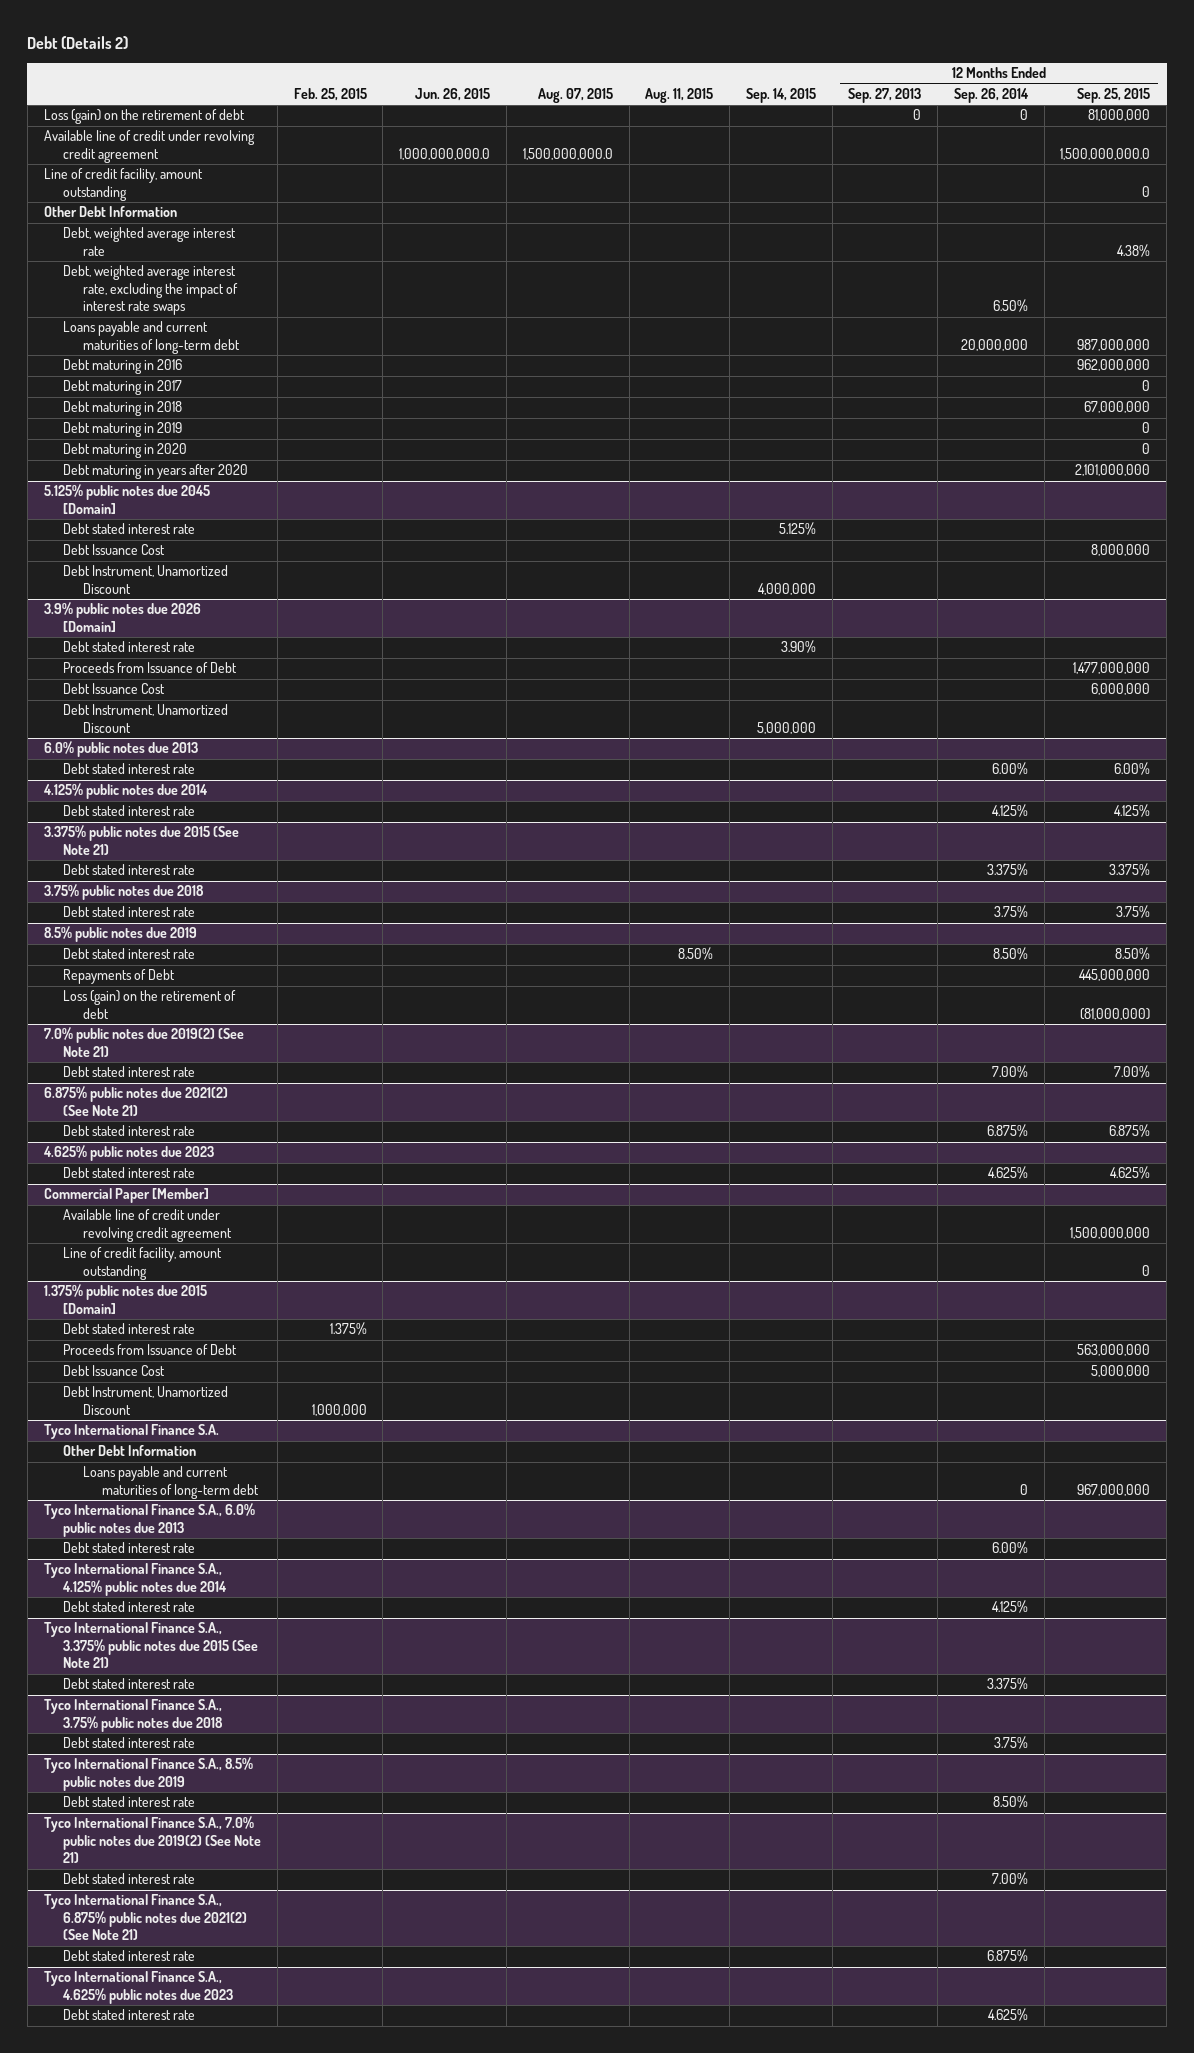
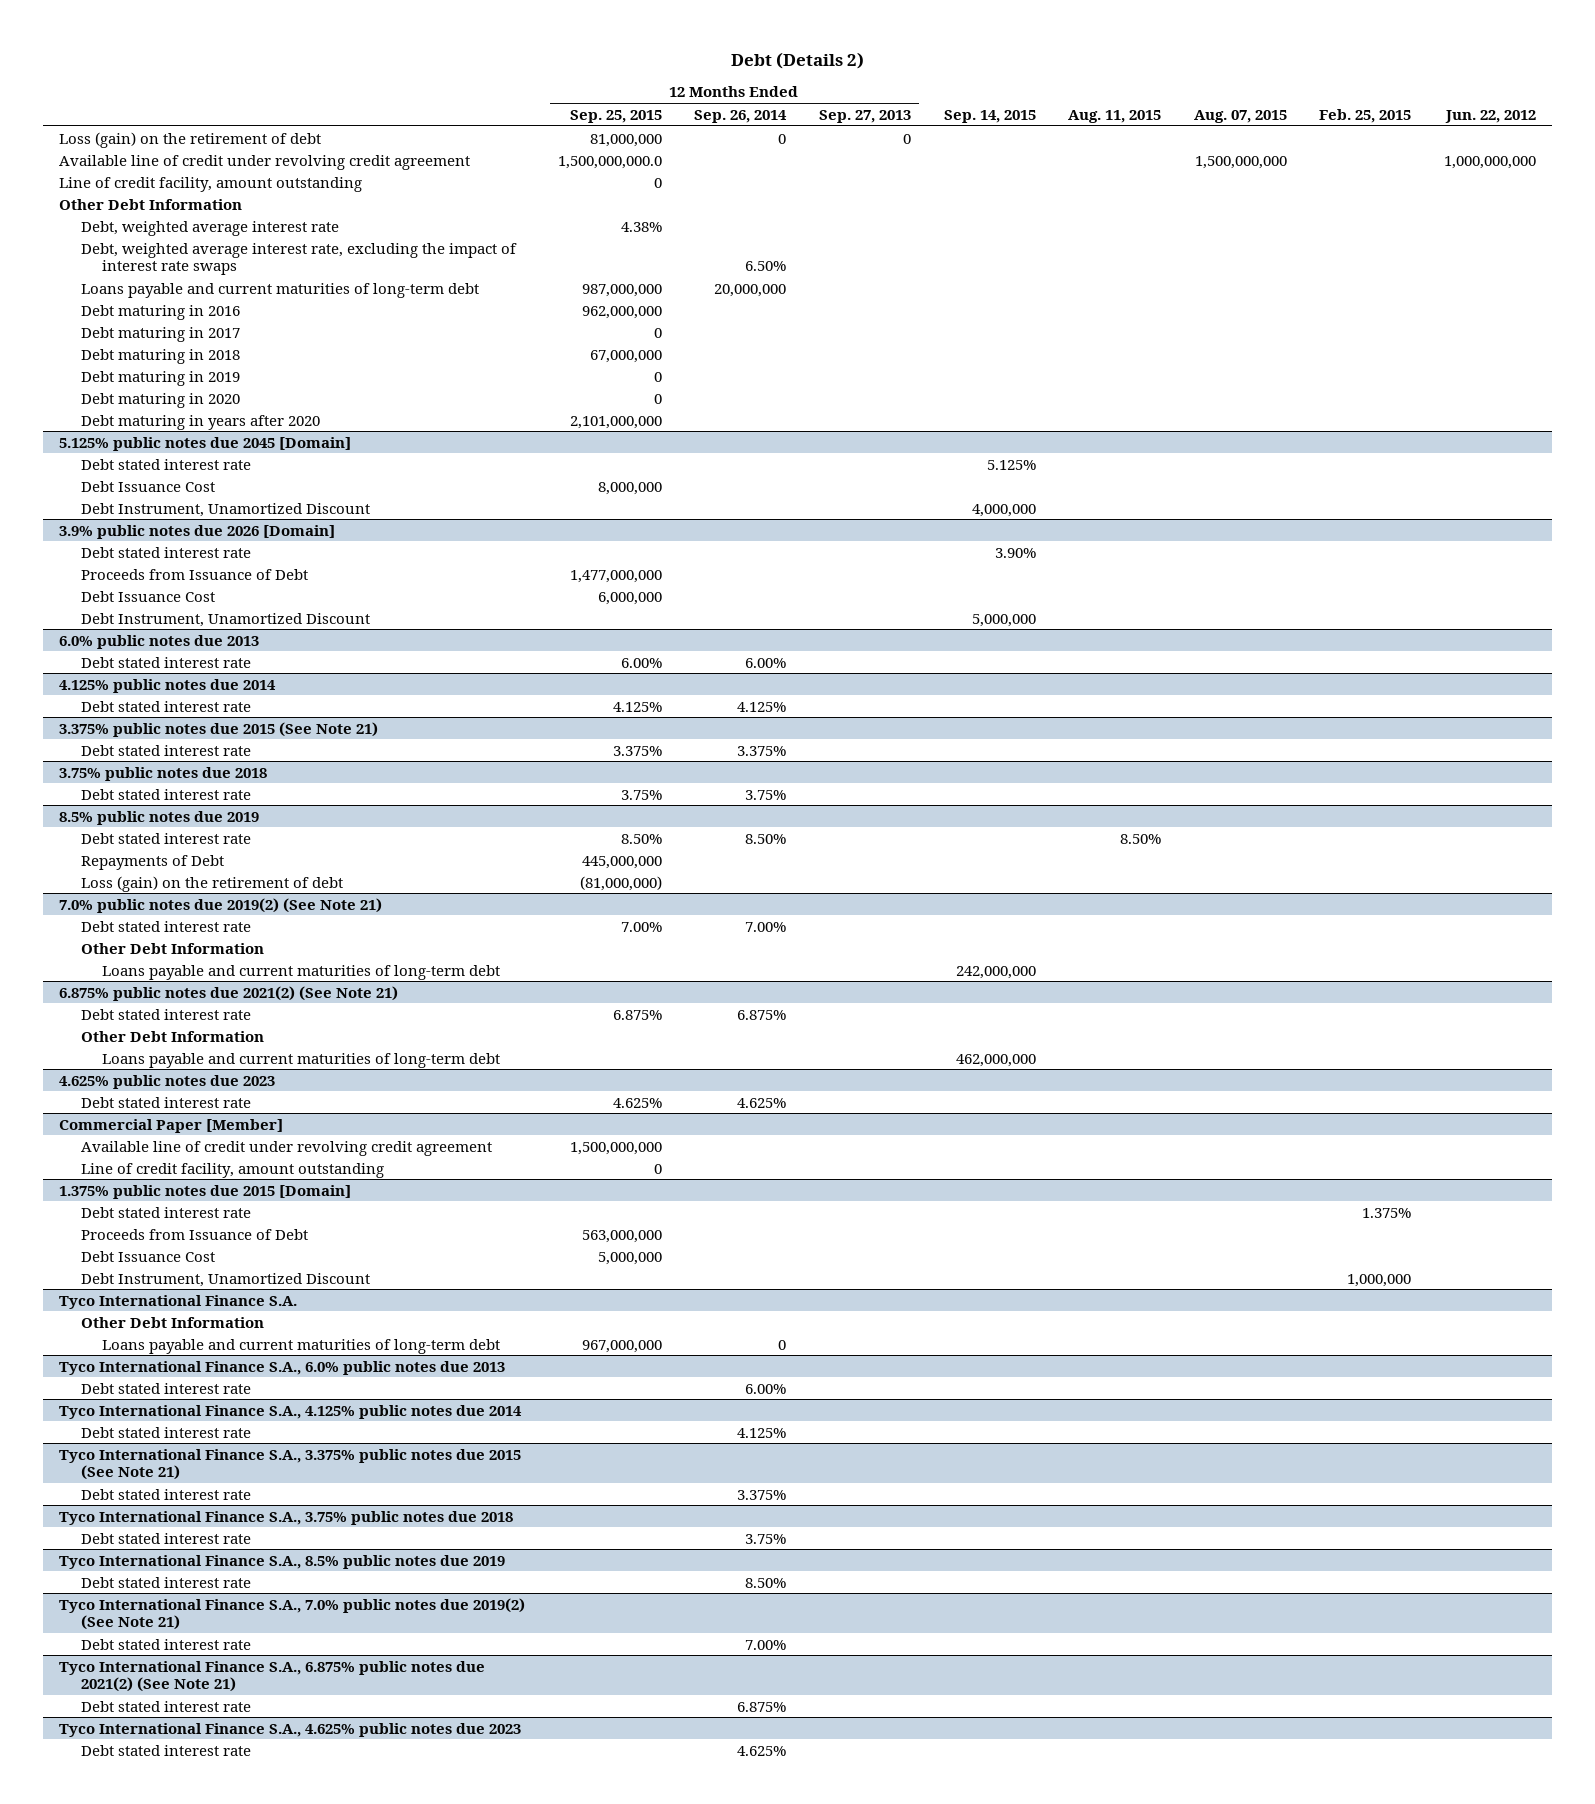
[415,88,491,102] Jun. 26, 2015 -> none
none -> [1444,109,1536,123] Jun. 22, 2012
[522,147,613,160] 1,500,000,000.0 -> [1194,155,1287,169] 1,500,000,000
none -> [80,942,264,954] Other Debt Information
none -> [102,964,501,980] Loans payable and current maturities of long-term debt
none -> [80,1030,264,1042] Other Debt Information
none -> [102,1052,501,1068] Loans payable and current maturities of long-term debt

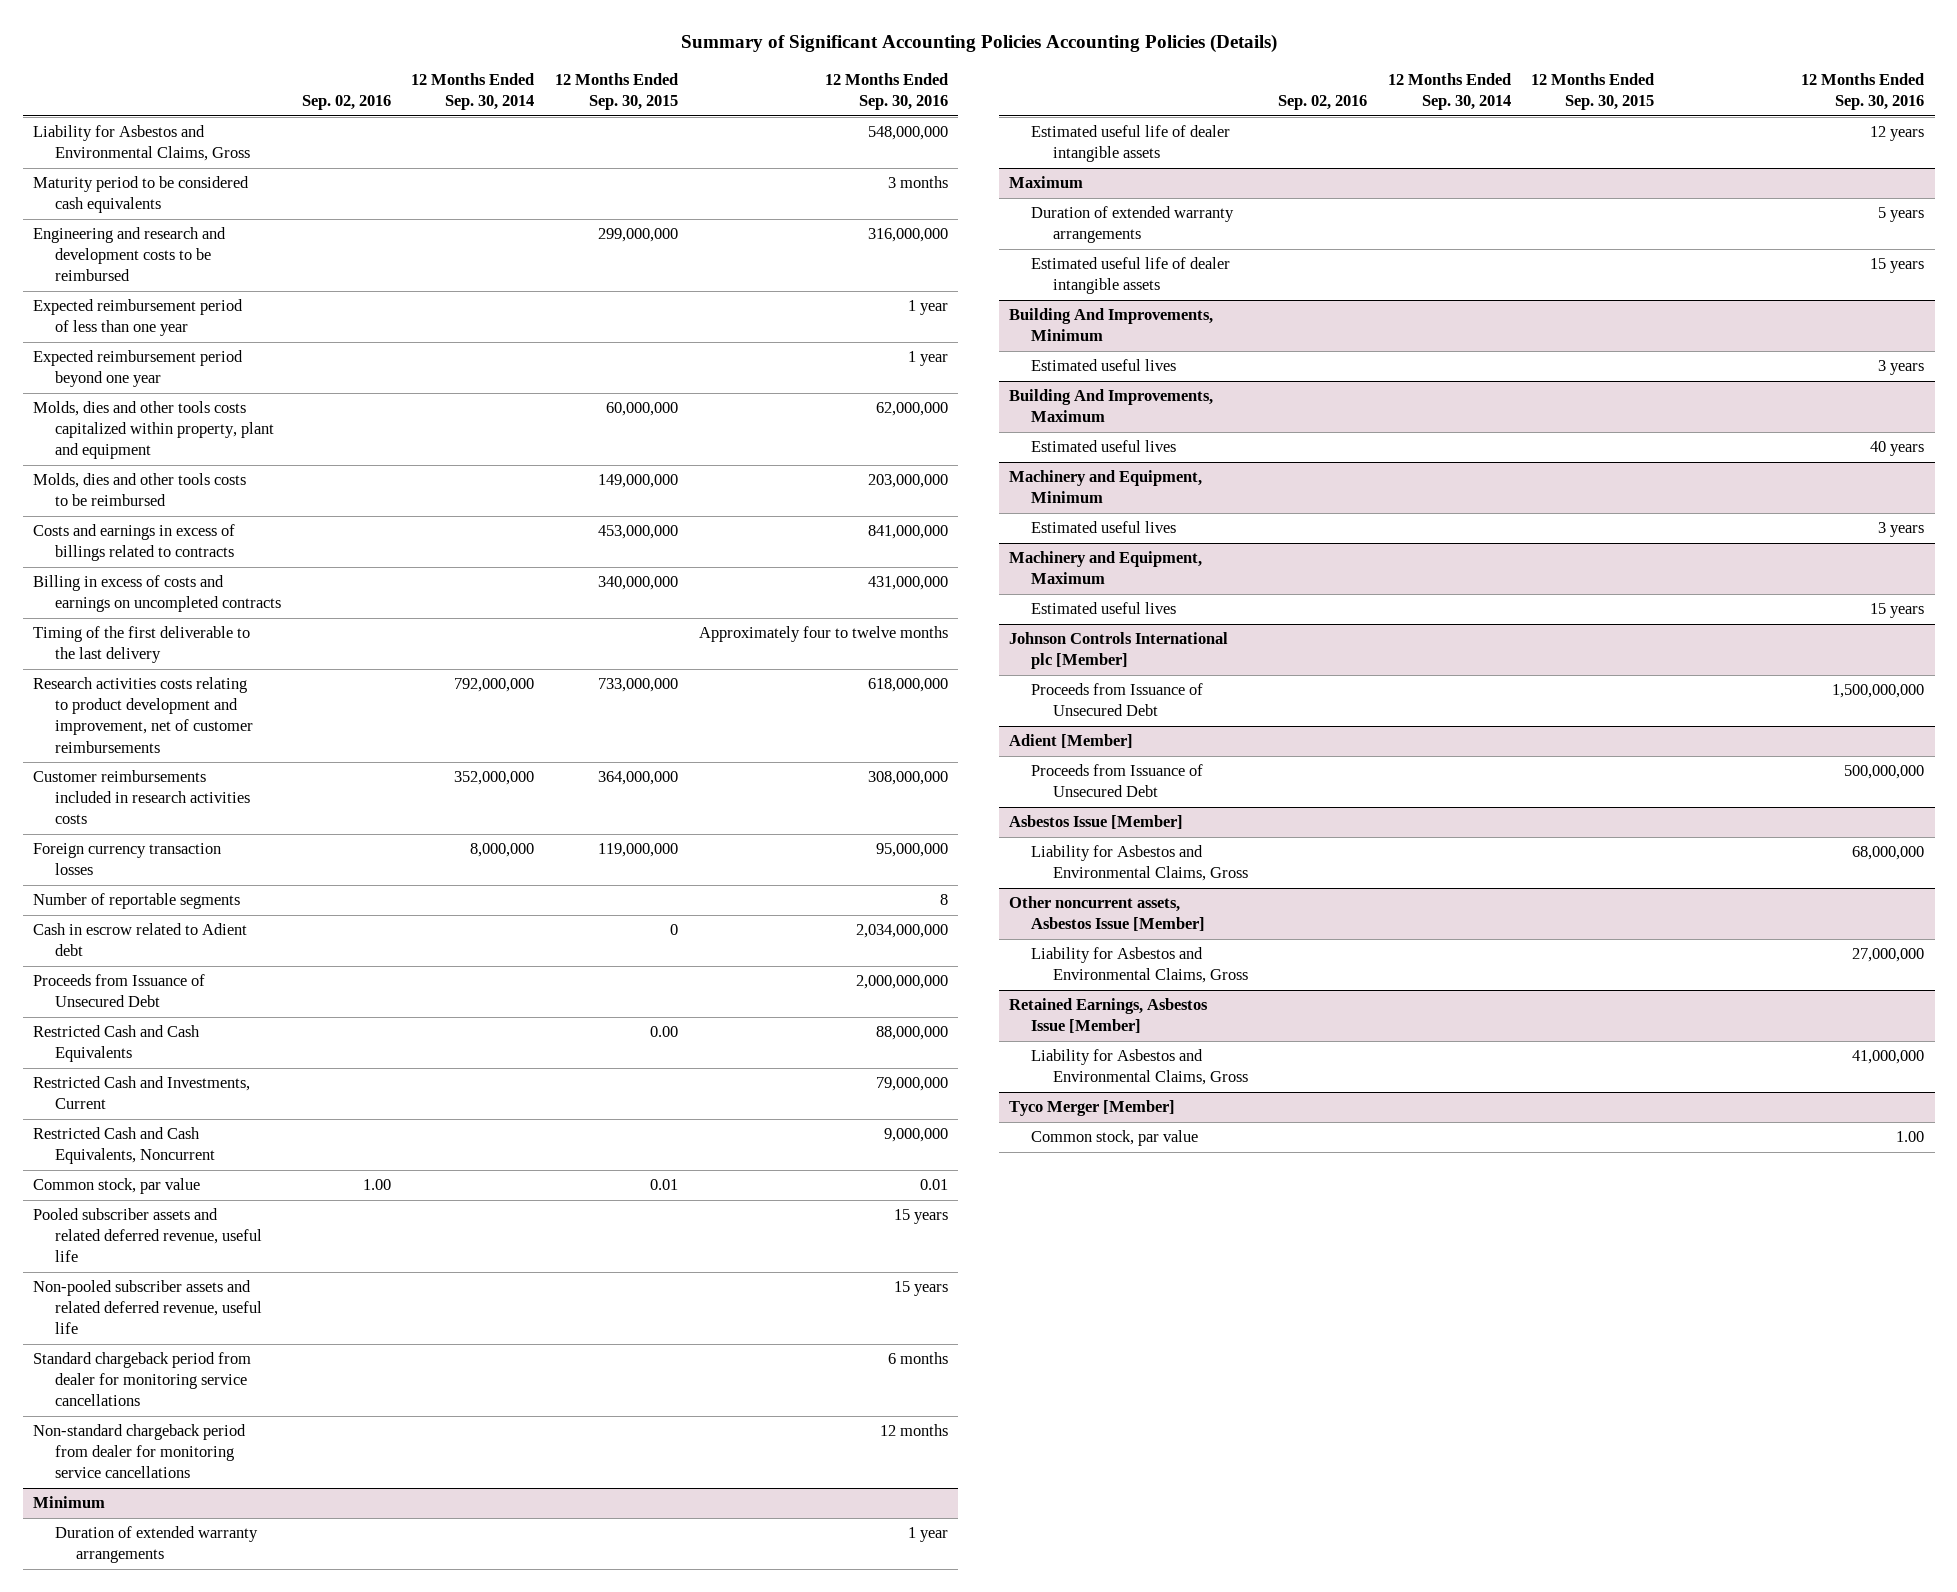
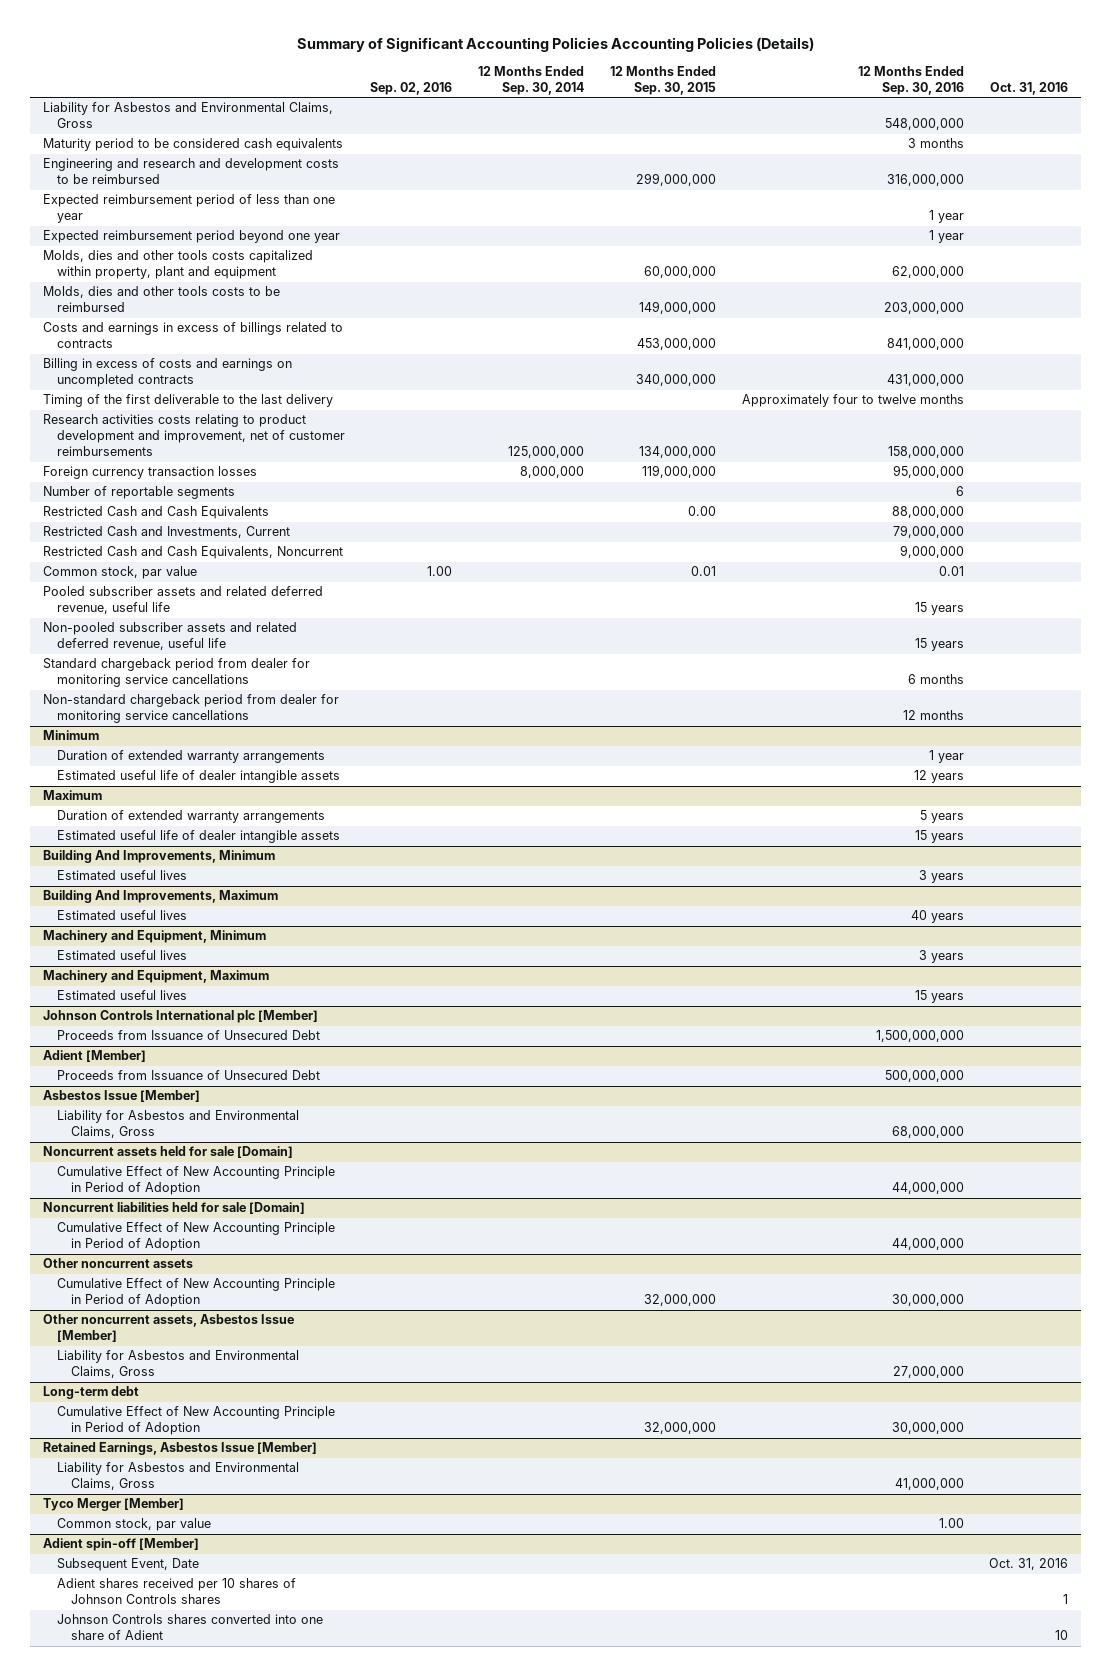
none -> [990,81,1069,95] Oct. 31, 2016
[33,770,250,825] Customer reimbursements included in research activities costs -> none
[454,678,535,693] 792,000,000 -> [508,446,585,459] 125,000,000
[598,678,679,693] 733,000,000 -> [638,446,716,459] 134,000,000
[867,678,948,693] 618,000,000 -> [887,446,964,459] 158,000,000
[33,923,248,957] Cash in escrow related to Adient debt -> none
[33,974,206,1008] Proceeds from Issuance of Unsecured Debt -> none
[939,894,948,906] 8 -> [955,486,964,497] 6
none -> [42,1146,293,1159] Noncurrent assets held for sale [Domain]
none -> [56,1166,335,1196] Cumulative Effect of New Accounting Principle in Period of Adoption
none -> [42,1202,305,1215] Noncurrent liabilities held for sale [Domain]
none -> [56,1222,335,1252] Cumulative Effect of New Accounting Principle in Period of Adoption
none -> [42,1258,193,1269] Other noncurrent assets
none -> [56,1278,335,1308] Cumulative Effect of New Accounting Principle in Period of Adoption
none -> [42,1386,139,1400] Long-term debt
none -> [56,1406,335,1436] Cumulative Effect of New Accounting Principle in Period of Adoption
none -> [42,1538,199,1552] Adient spin-off [Member]
none -> [56,1558,199,1572] Subsequent Event, Date
none -> [56,1578,296,1605] Adient shares received per 10 shares of Johnson Controls shares
none -> [56,1614,323,1641] Johnson Controls shares converted into one share of Adient

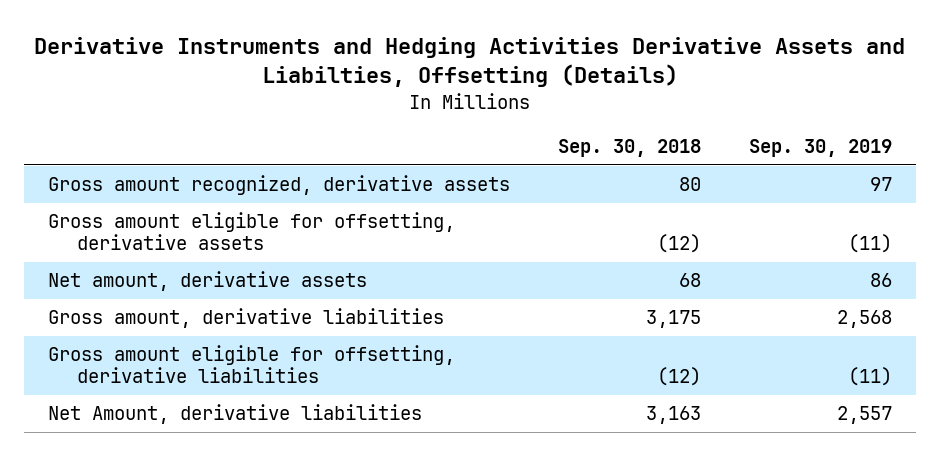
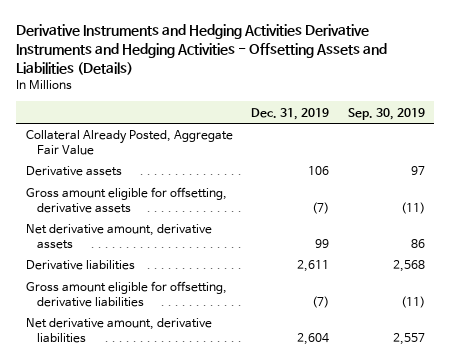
[33,36,905,88] Derivative Instruments and Hedging Activities Derivative Assets and Liabilties, Offsetting (Details) -> [16,24,388,75] Derivative Instruments and Hedging Activities Derivative Instruments and Hedging Activities - Offsetting Assets and Liabilities (Details)
[557,139,701,158] Sep. 30, 2018 -> none
none -> [251,107,330,120] Dec. 31, 2019
none -> [25,130,233,155] Collateral Already Posted, Aggregate Fair Value
[48,175,511,196] Gross amount recognized, derivative assets -> [25,166,122,177] Derivative assets
[48,271,368,292] Net amount, derivative assets -> [25,224,212,249] Net derivative amount, derivative assets
[48,308,445,329] Gross amount, derivative liabilities -> [25,260,135,271] Derivative liabilities
[48,404,423,425] Net Amount, derivative liabilities -> [25,318,212,343] Net derivative amount, derivative liabilities

